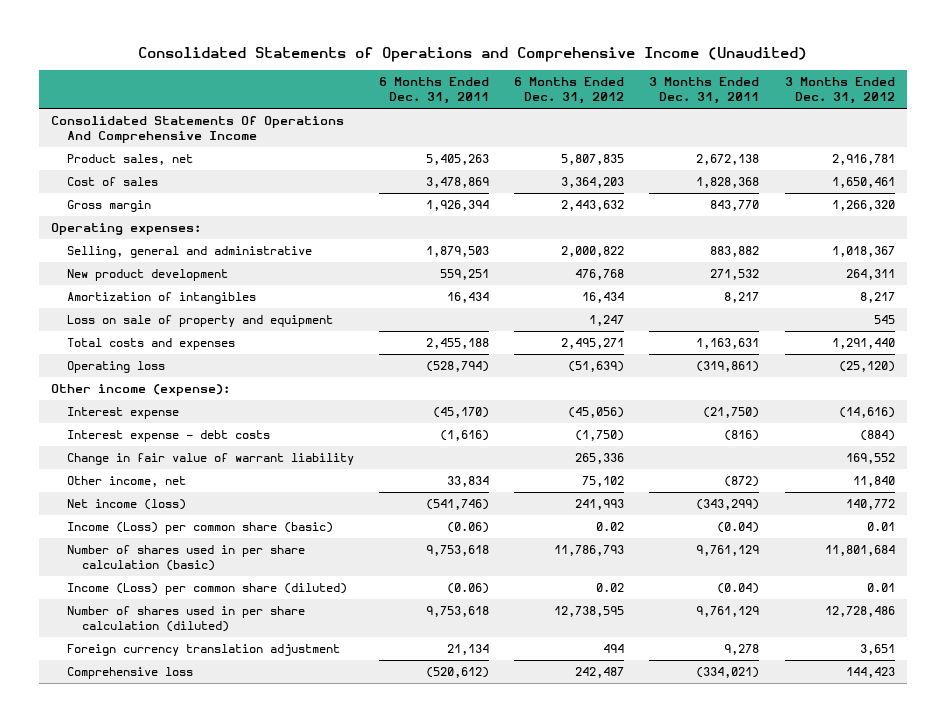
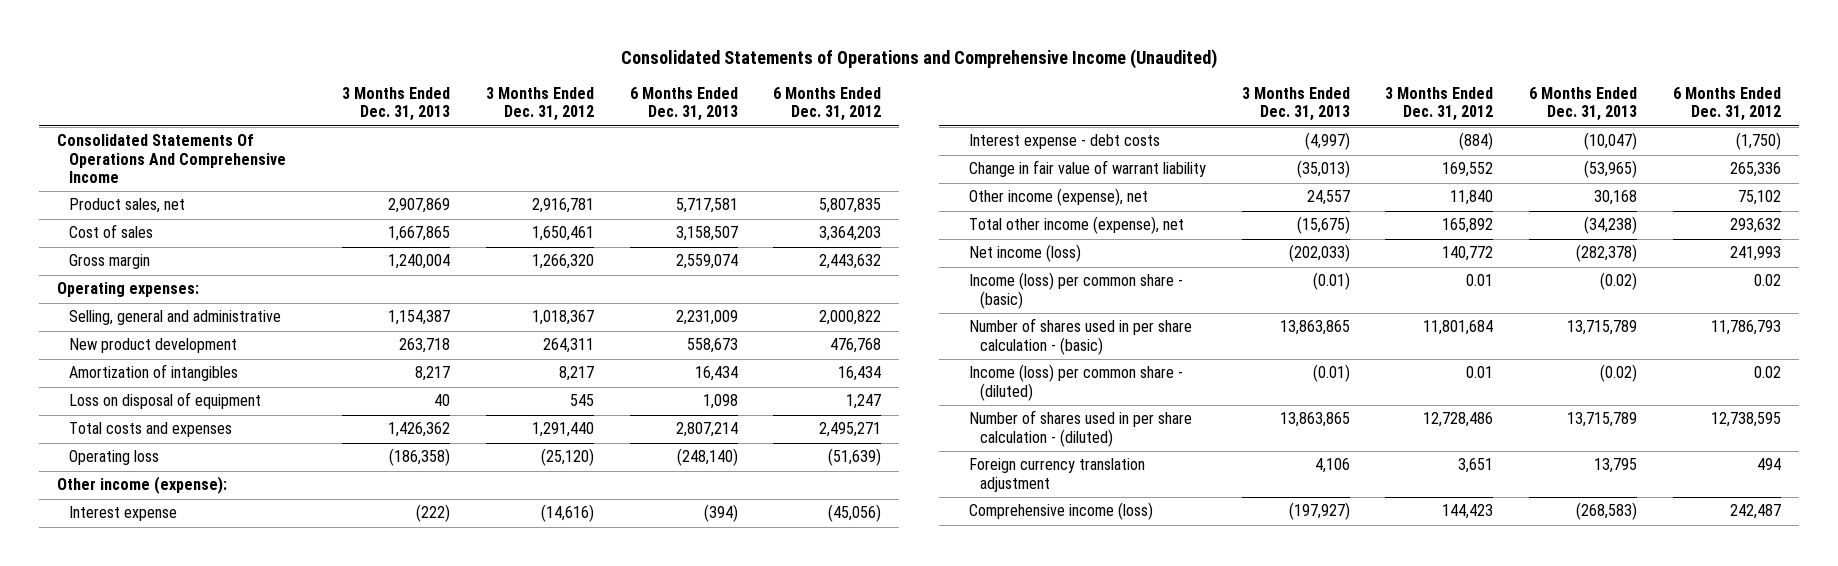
[378,77,489,105] 6 Months Ended Dec. 31, 2011 -> none
[649,77,760,105] 3 Months Ended Dec. 31, 2011 -> none
none -> [341,86,450,122] 3 Months Ended Dec. 31, 2013
none -> [629,86,738,122] 6 Months Ended Dec. 31, 2013
[66,315,333,328] Loss on sale of property and equipment -> [68,392,261,410] Loss on disposal of equipment
[66,476,186,488] Other income, net -> [968,188,1148,207] Other income (expense), net
none -> [968,216,1184,235] Total other income (expense), net
[66,522,333,535] Income (Loss) per common share (basic) -> [968,272,1183,309] Income (loss) per common share - (basic)
[66,545,305,572] Number of shares used in per share calculation (basic) -> [968,318,1192,355] Number of shares used in per share calculation - (basic)
[66,583,347,596] Income (Loss) per common share (diluted) -> [968,364,1183,401] Income (loss) per common share - (diluted)
[66,606,305,633] Number of shares used in per share calculation (diluted) -> [968,410,1192,447] Number of shares used in per share calculation - (diluted)
[66,667,193,680] Comprehensive loss -> [968,502,1153,521] Comprehensive income (loss)

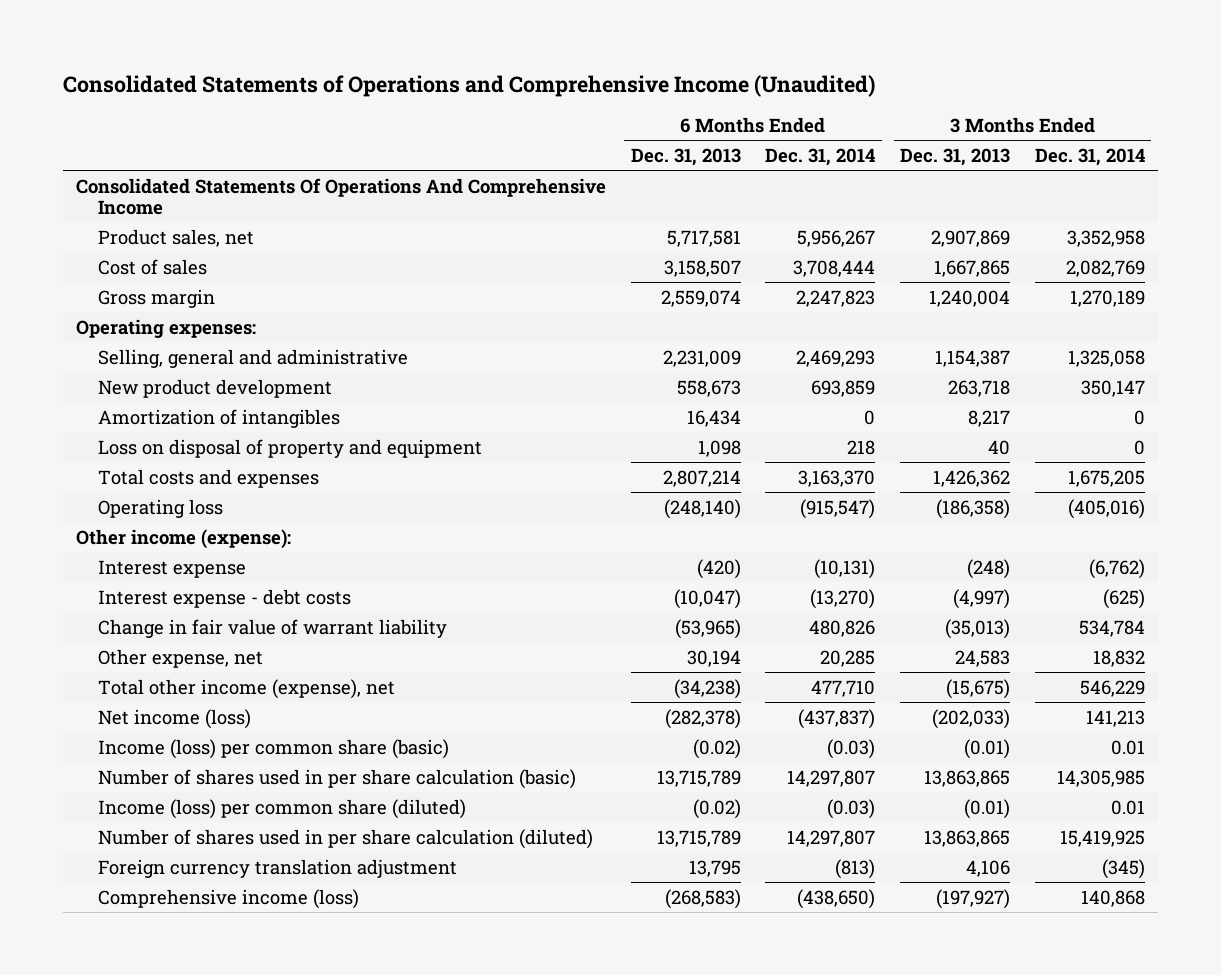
[485,86,594,122] 3 Months Ended Dec. 31, 2012 -> none
[773,86,882,122] 6 Months Ended Dec. 31, 2012 -> none
none -> [765,147,876,166] Dec. 31, 2014
none -> [1035,147,1146,166] Dec. 31, 2014
[68,392,261,410] Loss on disposal of equipment -> [97,438,482,458] Loss on disposal of property and equipment
[415,504,450,523] (222) -> [967,558,1011,579] (248)
[703,504,738,523] (394) -> [696,558,741,579] (420)
[968,188,1148,207] Other income (expense), net -> [97,648,263,668] Other expense, net
[1306,190,1350,206] 24,557 -> [955,649,1011,667] 24,583
[1594,190,1638,206] 30,168 -> [686,649,741,667] 30,194
[968,272,1183,309] Income (loss) per common share - (basic) -> [97,738,449,759] Income (loss) per common share (basic)
[968,318,1192,355] Number of shares used in per share calculation - (basic) -> [97,768,576,789] Number of shares used in per share calculation (basic)
[968,364,1183,401] Income (loss) per common share - (diluted) -> [97,798,466,819] Income (loss) per common share (diluted)
[968,410,1192,447] Number of shares used in per share calculation - (diluted) -> [97,828,593,849] Number of shares used in per share calculation (diluted)

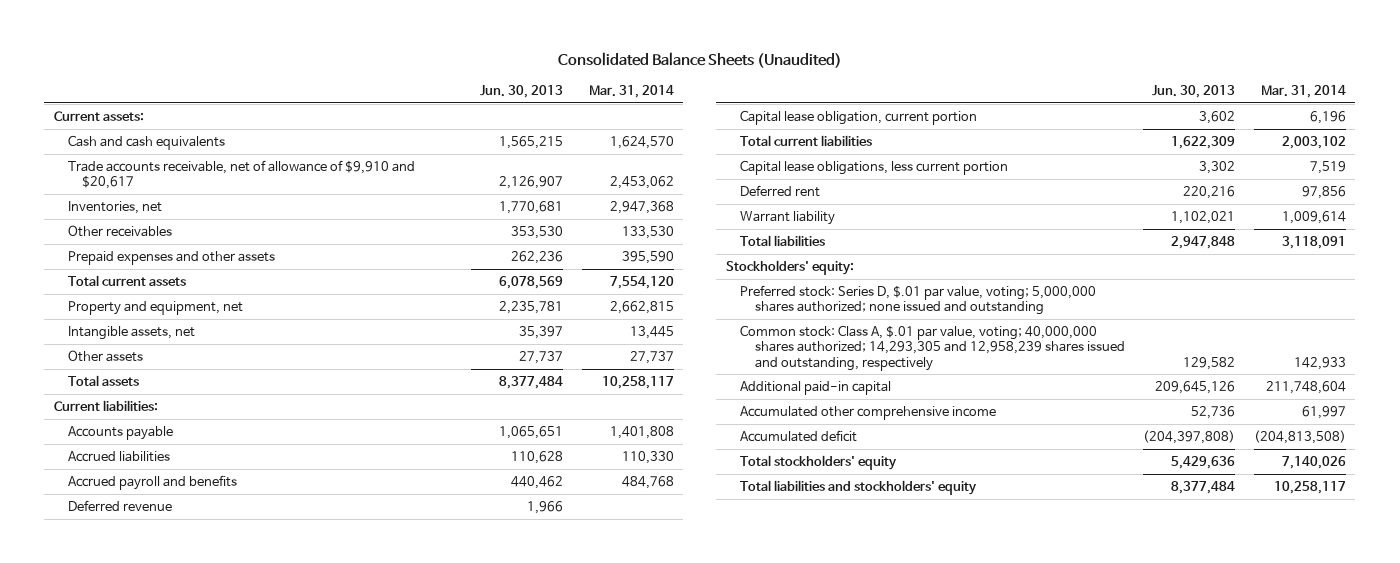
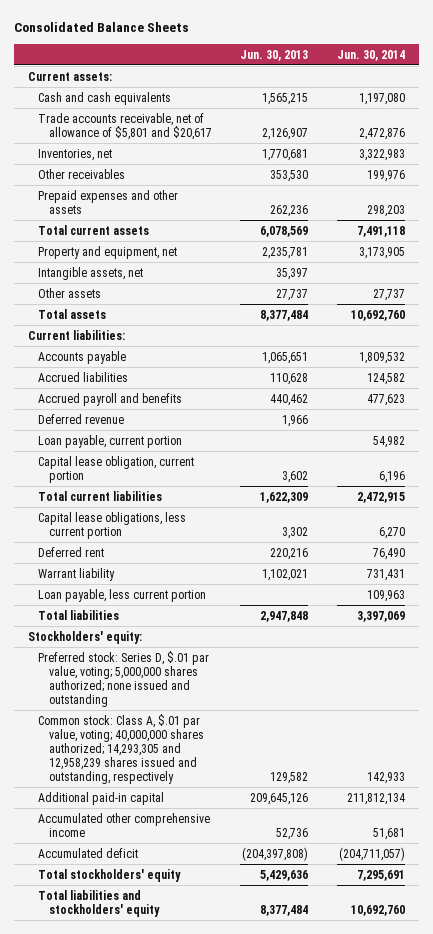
[557,51,842,68] Consolidated Balance Sheets (Unaudited) -> [13,22,189,33] Consolidated Balance Sheets
[588,85,674,99] Mar. 31, 2014 -> none
none -> [336,49,405,61] Jun. 30, 2014
[67,160,415,190] Trade accounts receivable, net of allowance of $9,910 and $20,617 -> [38,112,213,140] Trade accounts receivable, net of allowance of $5,801 and $20,617
none -> [38,434,183,448] Loan payable, current portion
none -> [38,588,207,602] Loan payable, less current portion

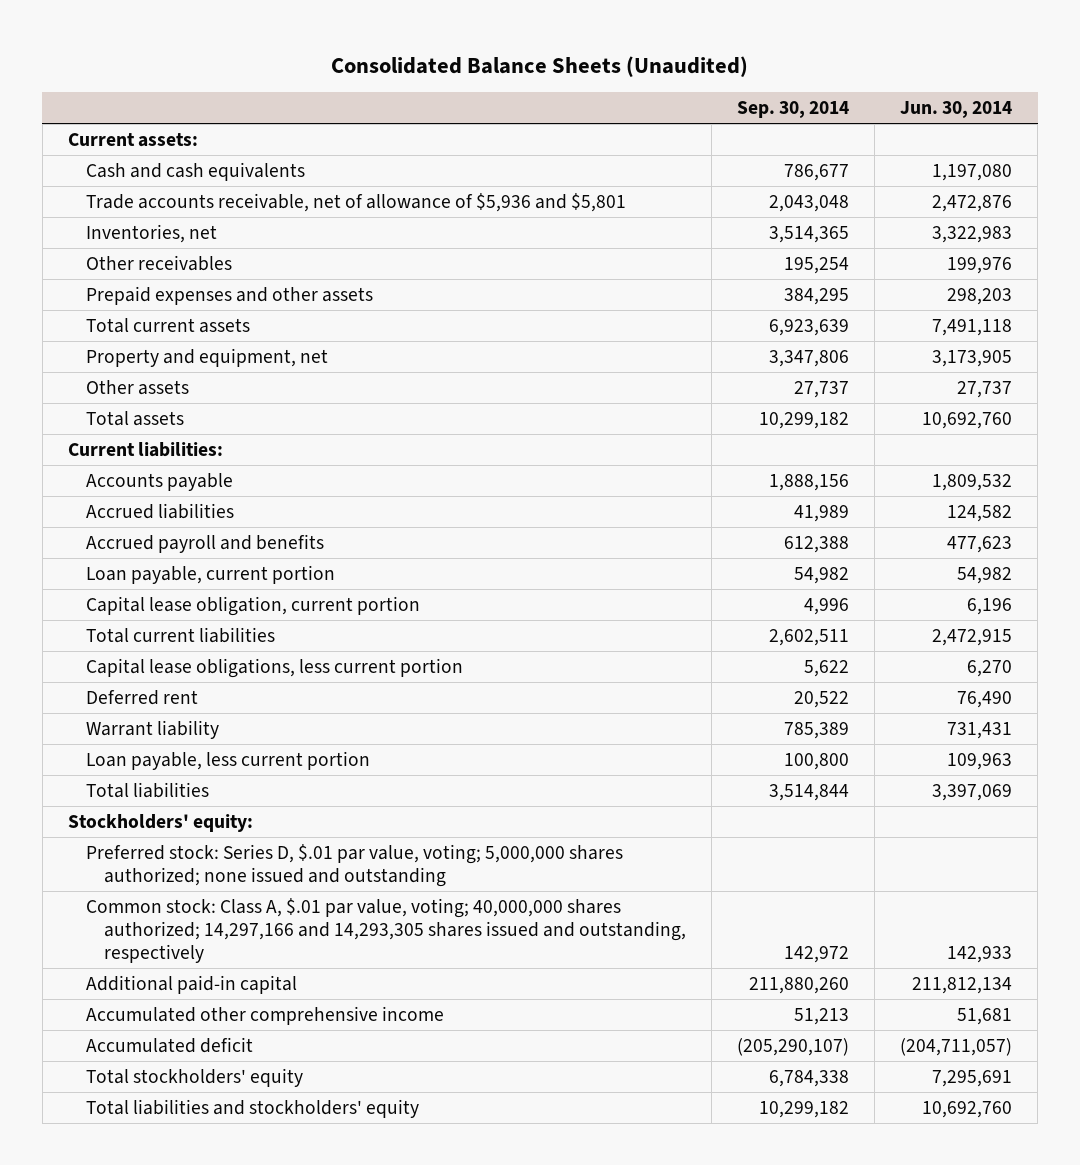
[13,22,189,33] Consolidated Balance Sheets -> [331,55,749,77] Consolidated Balance Sheets (Unaudited)
[240,49,309,61] Jun. 30, 2013 -> none
none -> [737,100,850,118] Sep. 30, 2014
[38,112,213,140] Trade accounts receivable, net of allowance of $5,801 and $20,617 -> [86,192,627,212] Trade accounts receivable, net of allowance of $5,936 and $5,801
[38,266,144,280] Intangible assets, net -> none
[38,413,125,424] Deferred revenue -> none
[38,713,205,784] Common stock: Class A, $.01 par value, voting; 40,000,000 shares authorized; 14,293,305 and 12,958,239 shares issued and outstanding, respectively -> [86,897,687,963] Common stock: Class A, $.01 par value, voting; 40,000,000 shares authorized; 14,297,166 and 14,293,305 shares issued and outstanding, respectively

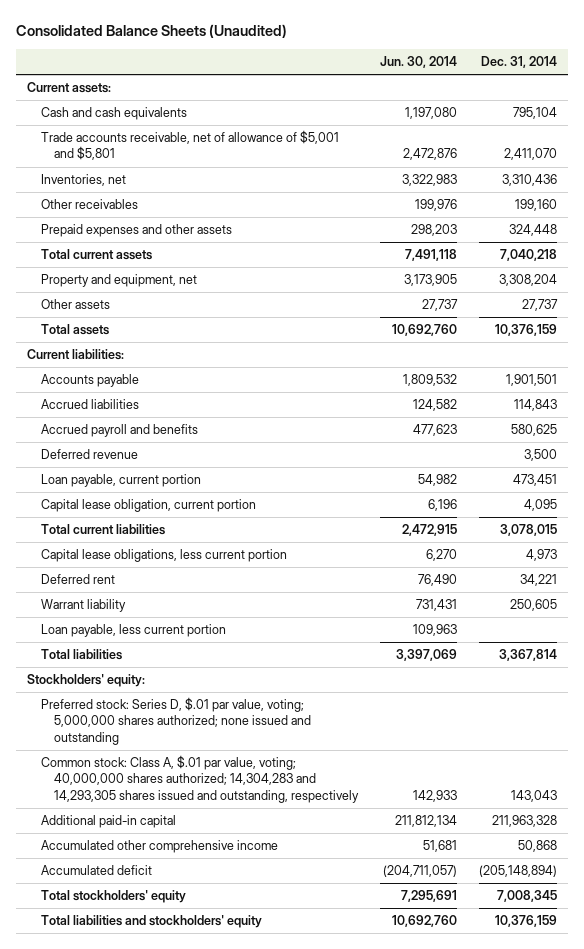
[737,100,850,118] Sep. 30, 2014 -> none
none -> [481,55,558,68] Dec. 31, 2014
[86,192,627,212] Trade accounts receivable, net of allowance of $5,936 and $5,801 -> [40,130,339,161] Trade accounts receivable, net of allowance of $5,001 and $5,801
none -> [40,449,138,460] Deferred revenue
[86,897,687,963] Common stock: Class A, $.01 par value, voting; 40,000,000 shares authorized; 14,297,166 and 14,293,305 shares issued and outstanding, respectively -> [40,755,360,803] Common stock: Class A, $.01 par value, voting; 40,000,000 shares authorized; 14,304,283 and 14,293,305 shares issued and outstanding, respectively

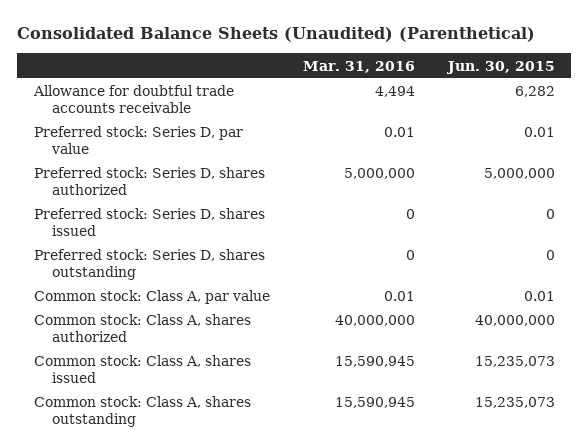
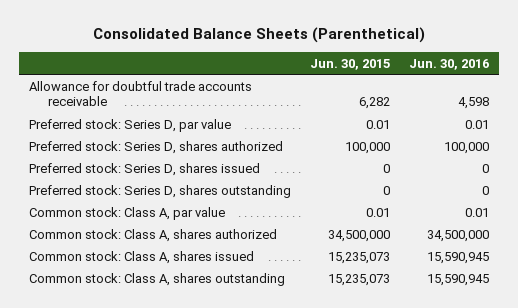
[17,27,536,43] Consolidated Balance Sheets (Unaudited) (Parenthetical) -> [93,27,426,44] Consolidated Balance Sheets (Parenthetical)
[302,60,415,73] Mar. 31, 2016 -> none
none -> [409,58,490,70] Jun. 30, 2016
[483,168,555,180] 5,000,000 -> [345,141,391,154] 100,000
[474,315,555,327] 40,000,000 -> [328,229,391,242] 34,500,000

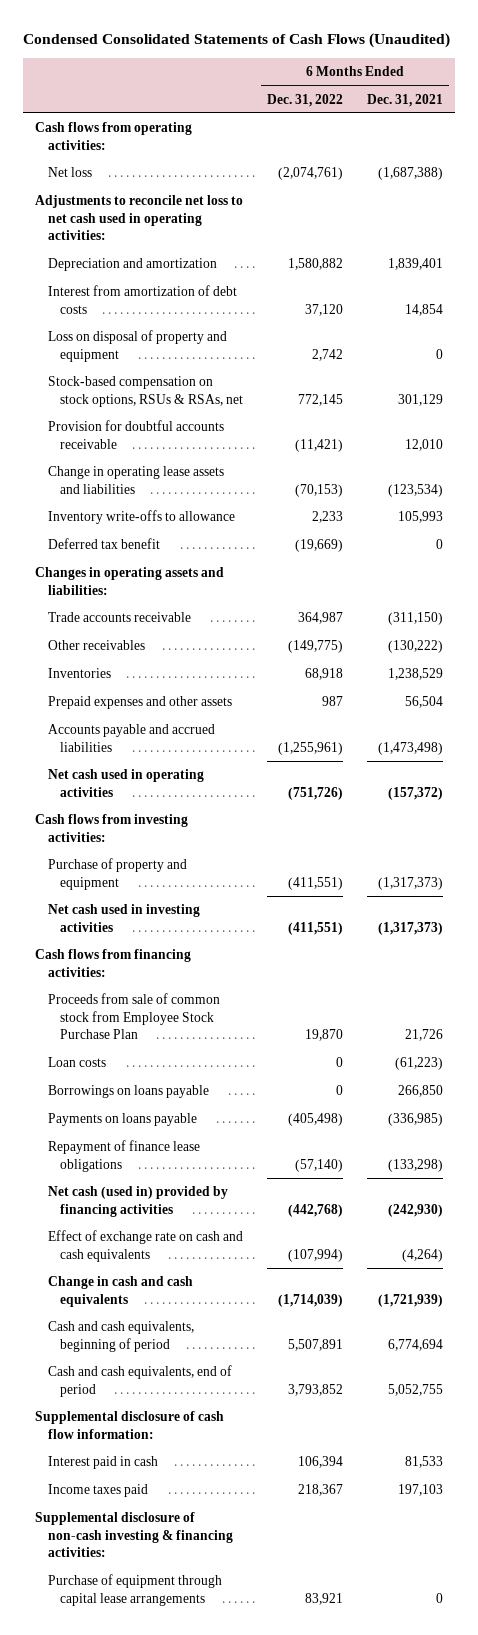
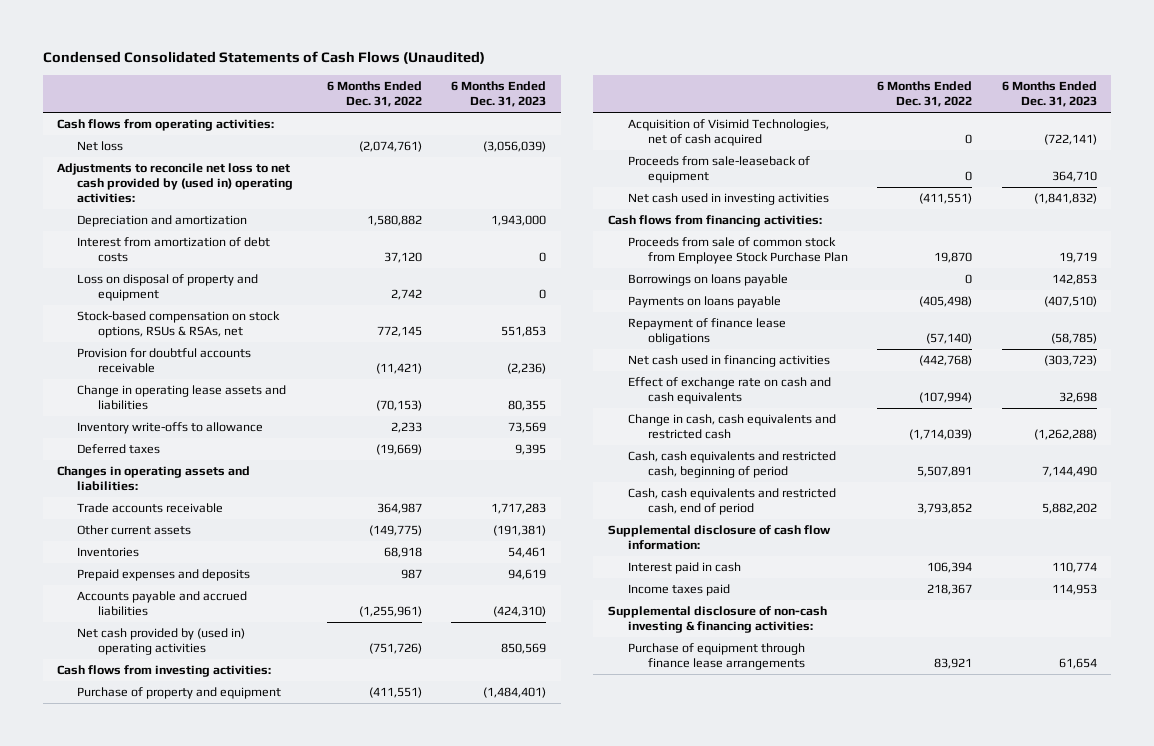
[367,93,444,107] Dec. 31, 2021 -> none
none -> [451,81,547,108] 6 Months Ended Dec. 31, 2023
[35,195,244,241] Adjustments to reconcile net loss to net cash used in operating activities: -> [57,163,294,204] Adjustments to reconcile net loss to net cash provided by (used in) operating activities:
[47,538,160,550] Deferred tax benefit -> [77,444,161,455] Deferred taxes
[47,640,145,651] Other receivables -> [77,525,192,536] Other current assets
[47,696,232,710] Prepaid expenses and other assets -> [77,569,251,582] Prepaid expenses and deposits
[47,769,204,797] Net cash used in operating activities -> [77,628,246,656] Net cash provided by (used in) operating activities
none -> [627,119,829,147] Acquisition of Visimid Technologies, net of cash acquired
none -> [627,156,810,184] Proceeds from sale-leaseback of equipment
[47,1057,106,1068] Loan costs -> none
[47,1186,228,1217] Net cash (used in) provided by financing activities -> [627,355,830,368] Net cash used in financing activities
[47,1276,193,1307] Change in cash and cash equivalents -> [627,414,836,440] Change in cash, cash equivalents and restricted cash
[47,1321,194,1352] Cash and cash equivalents, beginning of period -> [627,451,836,479] Cash, cash equivalents and restricted cash, beginning of period
[47,1365,232,1397] Cash and cash equivalents, end of period -> [627,488,836,516] Cash, cash equivalents and restricted cash, end of period
[47,1574,222,1606] Purchase of equipment through capital lease arrangements -> [627,643,805,671] Purchase of equipment through finance lease arrangements

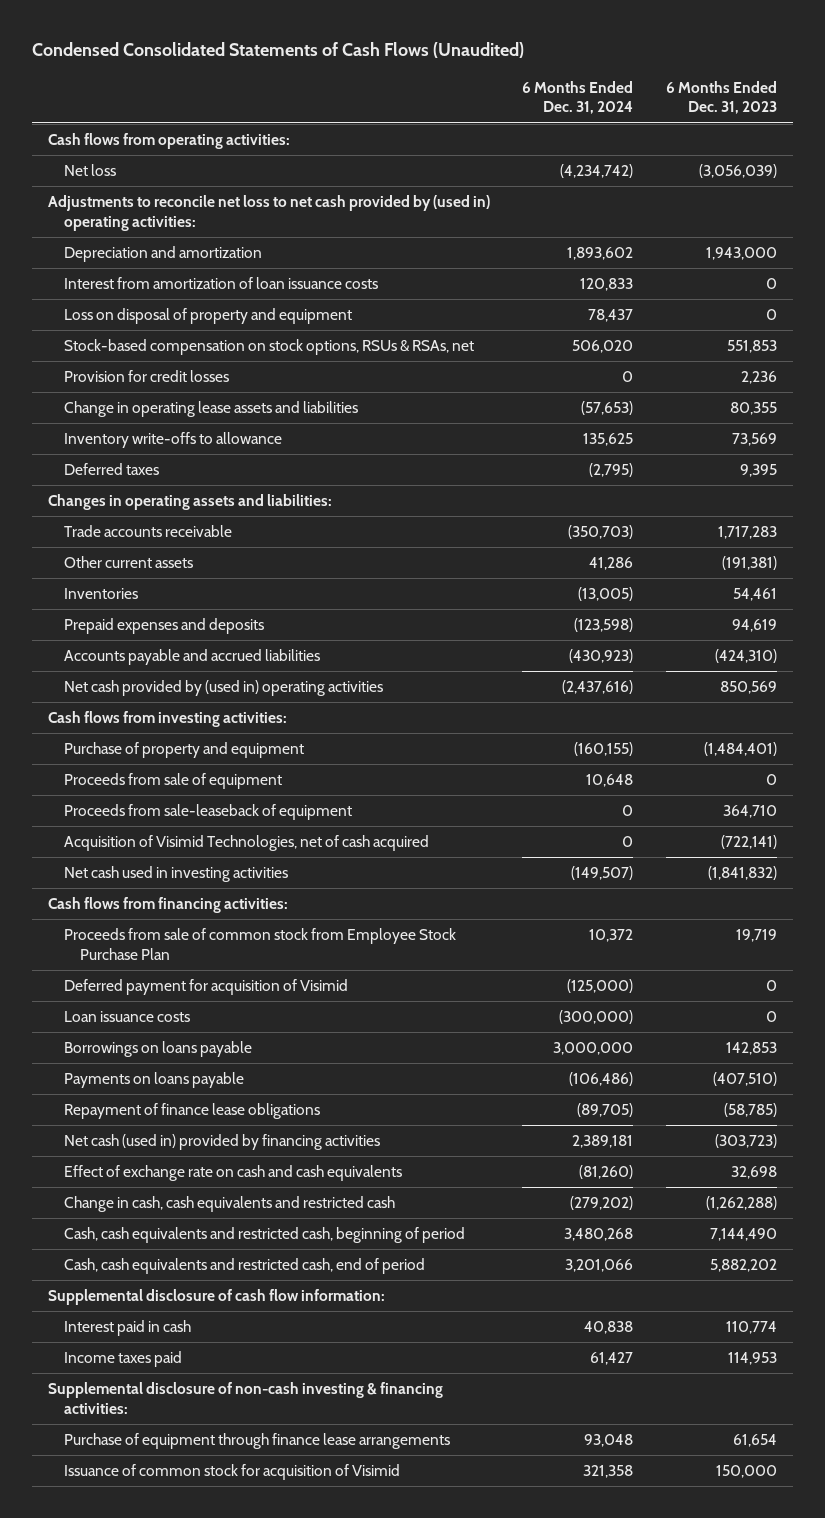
[326,81,422,108] 6 Months Ended Dec. 31, 2022 -> none
none -> [522,80,634,115] 6 Months Ended Dec. 31, 2024
[77,237,271,263] Interest from amortization of debt costs -> [63,277,378,290] Interest from amortization of loan issuance costs
[77,348,252,374] Provision for doubtful accounts receivable -> [63,370,229,383] Provision for credit losses
[507,363,547,375] (2,236) -> [740,371,777,385] 2,236
none -> [63,773,282,790] Proceeds from sale of equipment
[627,119,829,147] Acquisition of Visimid Technologies, net of cash acquired -> [63,835,429,852] Acquisition of Visimid Technologies, net of cash acquired
none -> [63,979,348,996] Deferred payment for acquisition of Visimid
none -> [63,1011,190,1023] Loan issuance costs
[627,355,830,368] Net cash used in financing activities -> [63,1134,380,1151] Net cash (used in) provided by financing activities
none -> [63,1464,400,1481] Issuance of common stock for acquisition of Visimid

